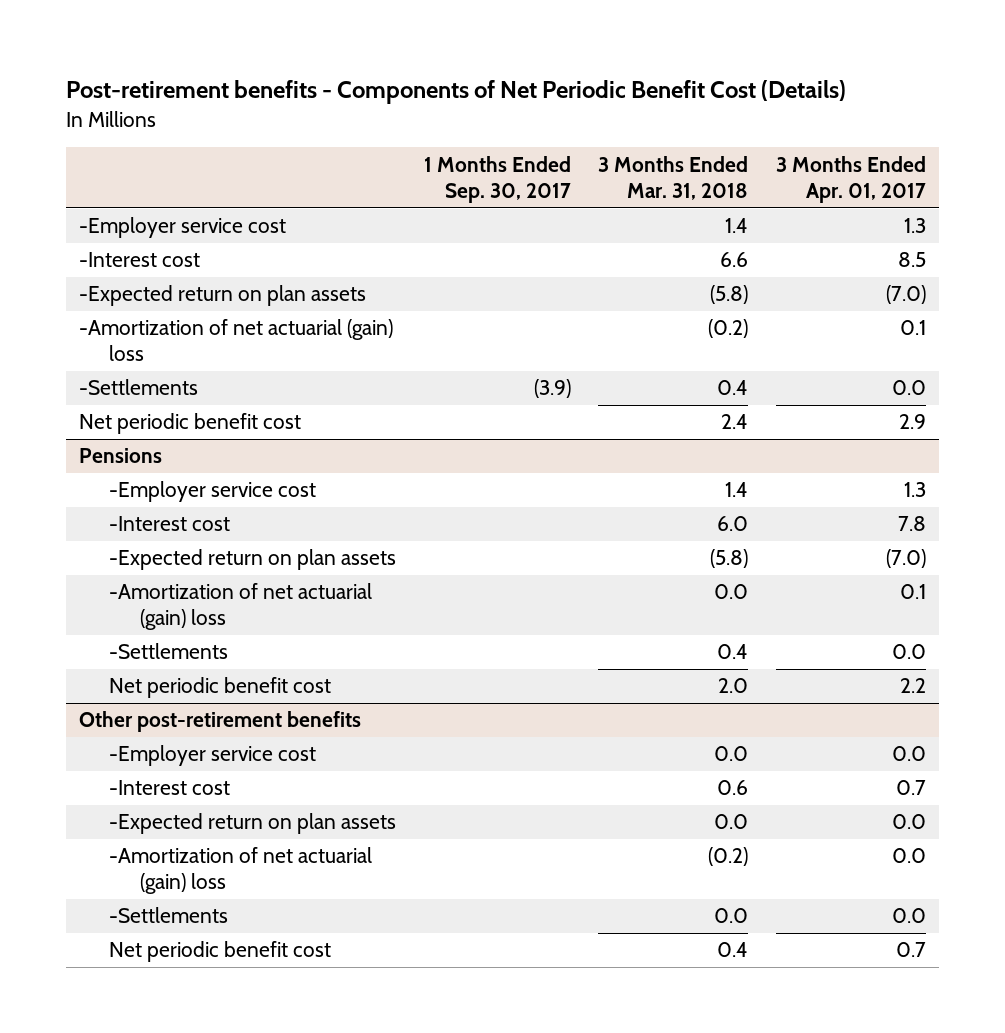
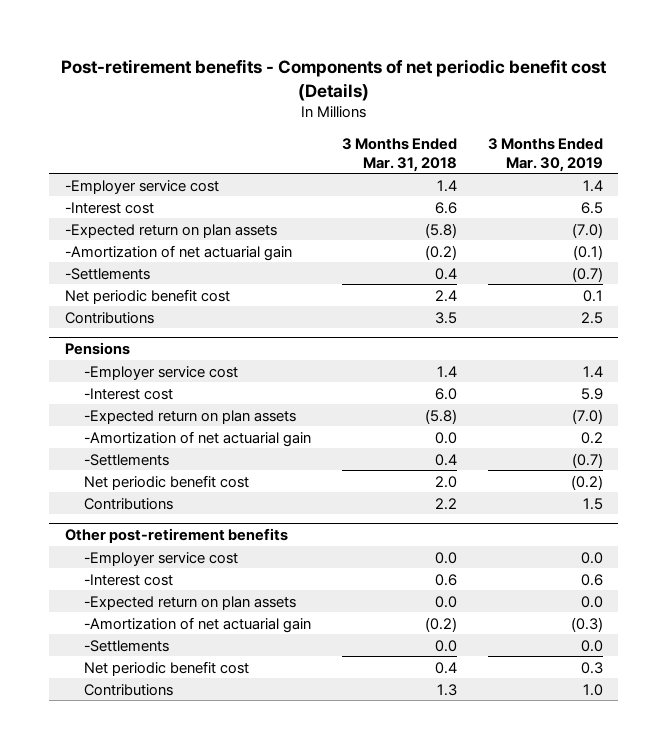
[65,80,846,105] Post-retirement benefits - Components of Net Periodic Benefit Cost (Details) -> [60,59,607,101] Post-retirement benefits - Components of net periodic benefit cost (Details)
[423,155,571,203] 1 Months Ended Sep. 30, 2017 -> none
[775,155,926,203] 3 Months Ended Apr. 01, 2017 -> none
none -> [487,138,603,172] 3 Months Ended Mar. 30, 2019
[79,319,394,362] -Amortization of net actuarial (gain) loss -> [65,244,293,261] -Amortization of net actuarial gain
none -> [65,311,155,324] Contributions
[109,583,373,631] -Amortization of net actuarial (gain) loss -> [83,430,311,447] -Amortization of net actuarial gain
none -> [83,497,173,510] Contributions
[109,847,373,895] -Amortization of net actuarial (gain) loss -> [83,616,311,633] -Amortization of net actuarial gain
none -> [83,683,173,696] Contributions

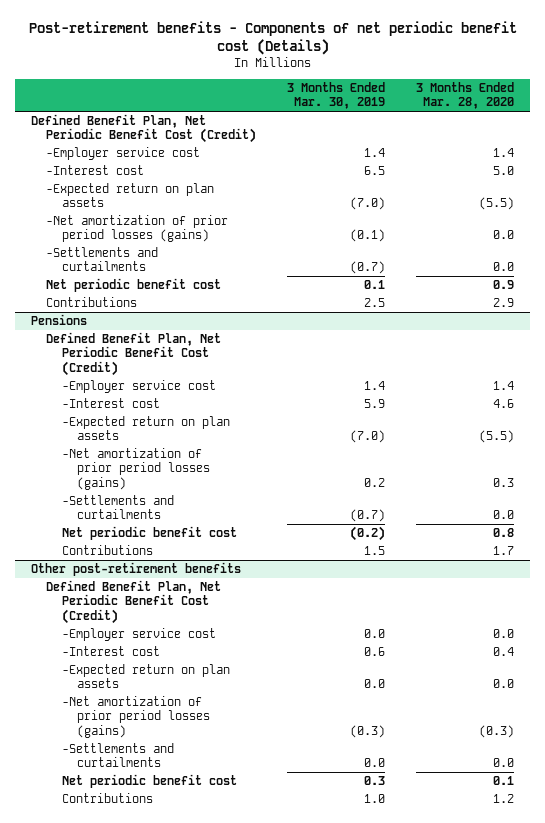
[341,138,457,172] 3 Months Ended Mar. 31, 2018 -> none
none -> [416,81,515,110] 3 Months Ended Mar. 28, 2020
none -> [30,114,257,144] Defined Benefit Plan, Net Periodic Benefit Cost (Credit)
[65,244,293,261] -Amortization of net actuarial gain -> [46,215,229,243] -Net amortization of prior period losses (gains)
[65,267,151,280] -Settlements -> [46,247,159,272] -Settlements and curtailments
none -> [46,332,222,376] Defined Benefit Plan, Net Periodic Benefit Cost (Credit)
[83,430,311,447] -Amortization of net actuarial gain -> [61,448,210,490] -Net amortization of prior period losses (gains)
[83,453,169,466] -Settlements -> [61,495,174,520] -Settlements and curtailments
none -> [46,580,222,624] Defined Benefit Plan, Net Periodic Benefit Cost (Credit)
[83,616,311,633] -Amortization of net actuarial gain -> [61,696,210,738] -Net amortization of prior period losses (gains)
[83,639,169,652] -Settlements -> [61,743,174,768] -Settlements and curtailments

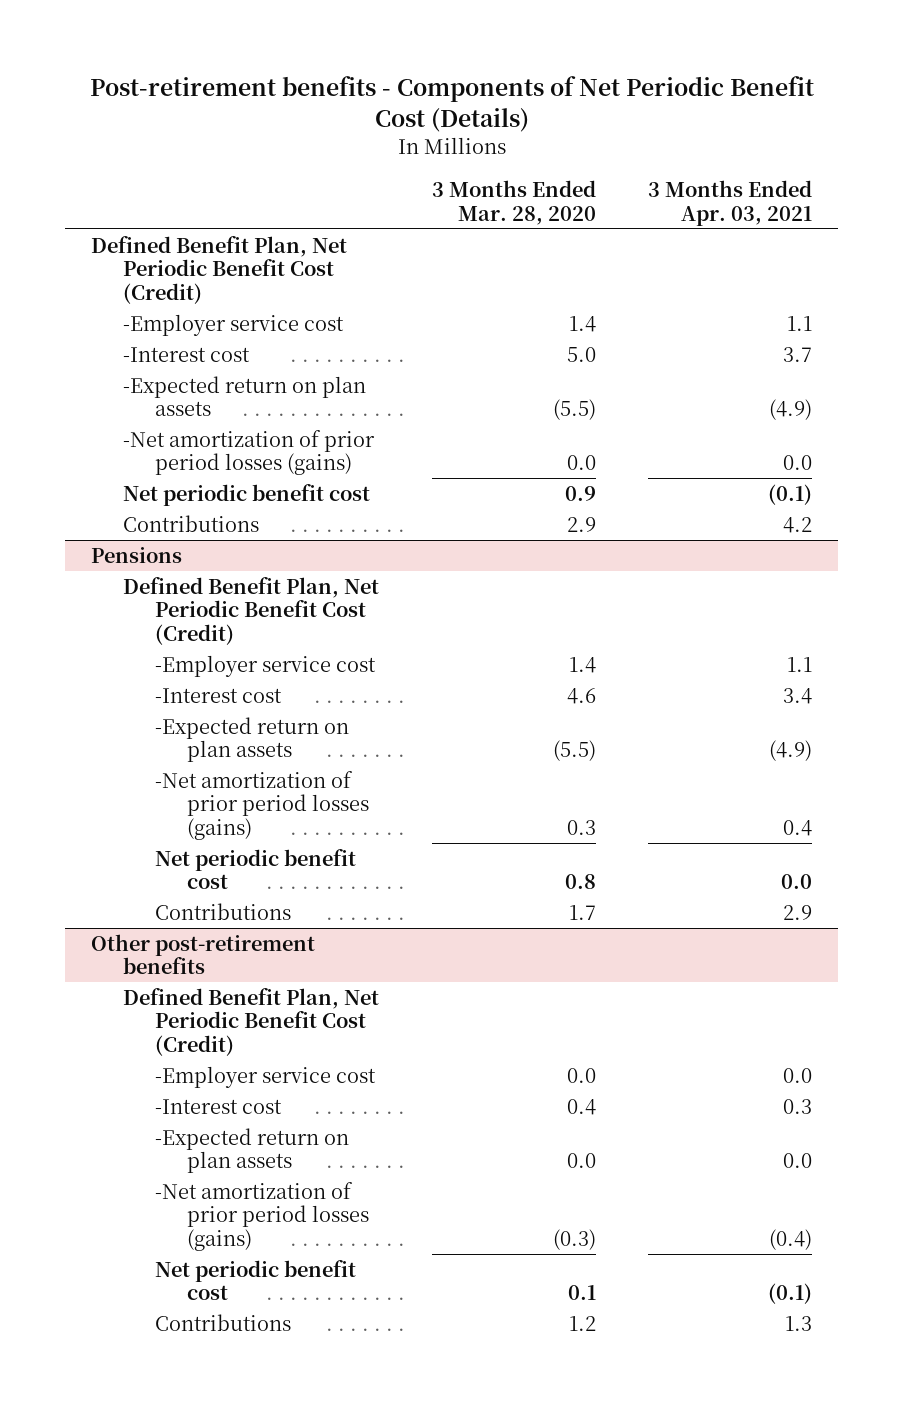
[28,21,517,56] Post-retirement benefits - Components of net periodic benefit cost (Details) -> [89,76,814,133] Post-retirement benefits - Components of Net Periodic Benefit Cost (Details)
[287,81,386,110] 3 Months Ended Mar. 30, 2019 -> none
none -> [648,180,813,226] 3 Months Ended Apr. 03, 2021
[46,247,159,272] -Settlements and curtailments -> none
[61,495,174,520] -Settlements and curtailments -> none
[61,743,174,768] -Settlements and curtailments -> none

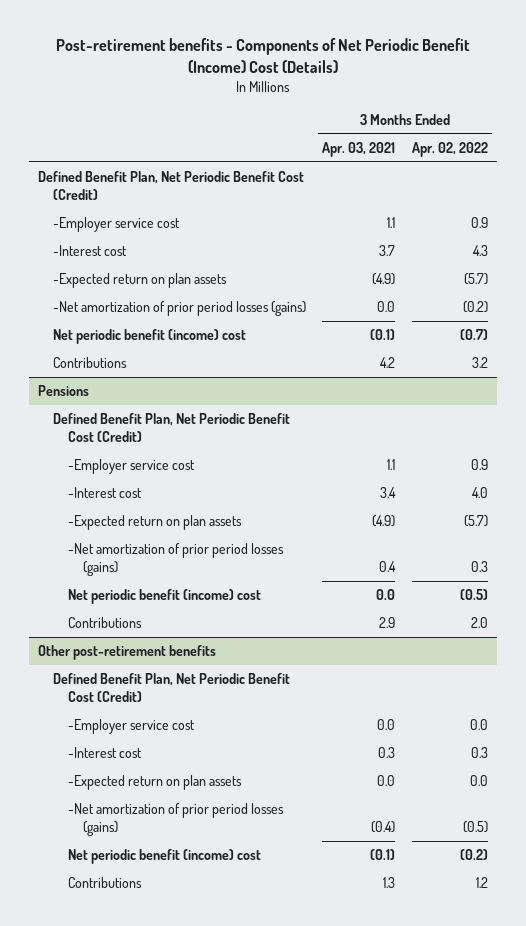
[89,76,814,133] Post-retirement benefits - Components of Net Periodic Benefit Cost (Details) -> [55,38,470,73] Post-retirement benefits - Components of Net Periodic Benefit (Income) Cost (Details)
[431,180,596,225] 3 Months Ended Mar. 28, 2020 -> none
none -> [412,141,489,157] Apr. 02, 2022
[123,483,371,506] Net periodic benefit cost -> [52,329,246,345] Net periodic benefit (income) cost
[155,848,357,890] Net periodic benefit cost -> [67,589,261,605] Net periodic benefit (income) cost
[155,1259,357,1301] Net periodic benefit cost -> [67,849,261,865] Net periodic benefit (income) cost

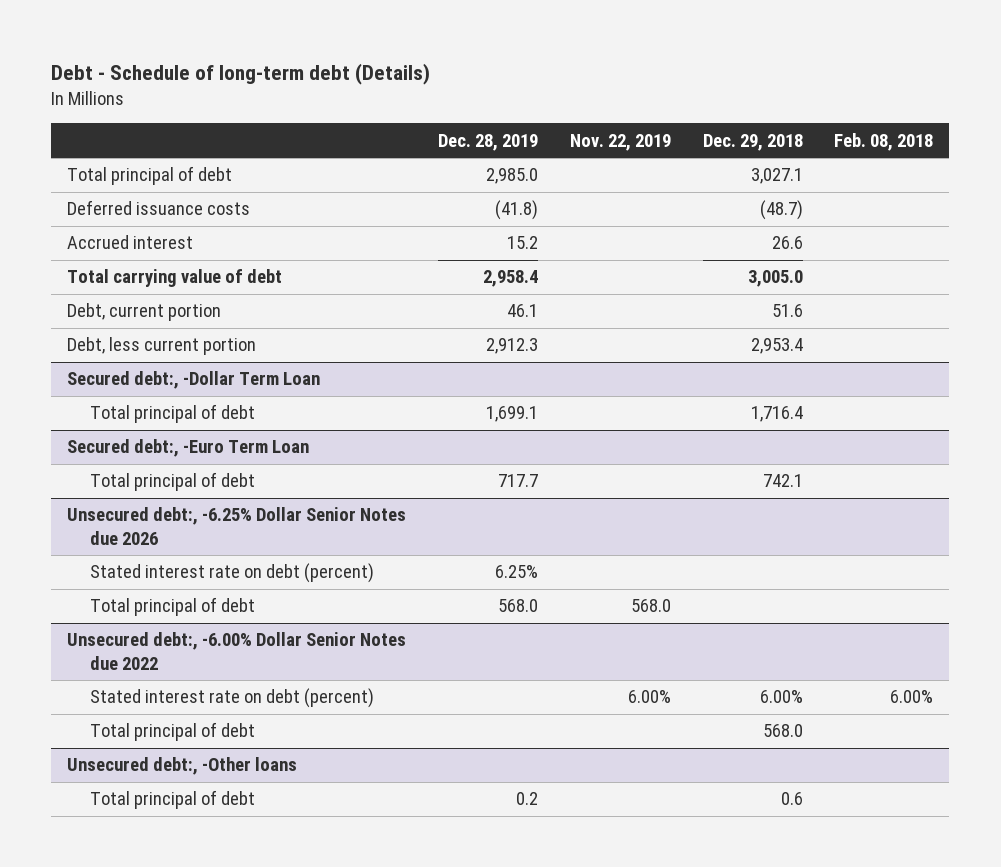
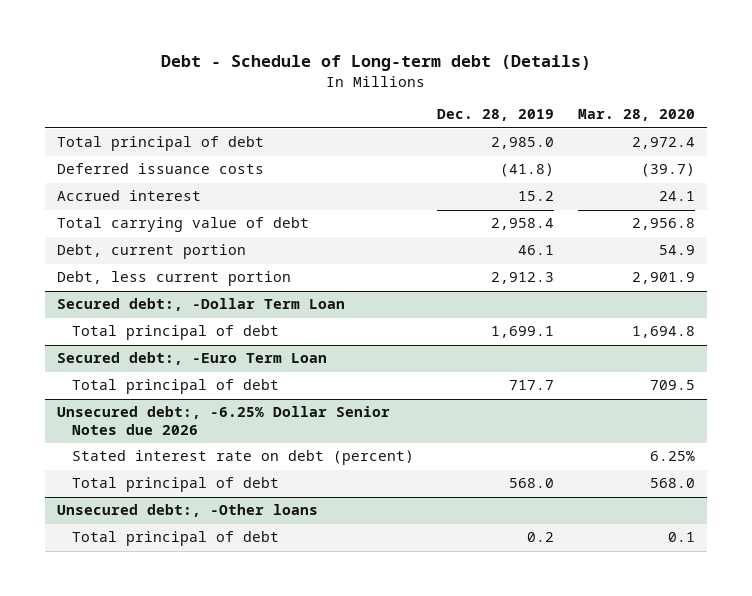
[51,63,431,86] Debt - Schedule of long-term debt (Details) -> [161,55,592,72] Debt - Schedule of Long-term debt (Details)
[569,133,671,151] Nov. 22, 2019 -> none
[702,133,803,151] Dec. 29, 2018 -> none
[834,132,934,151] Feb. 08, 2018 -> none
none -> [577,109,695,122] Mar. 28, 2020
[90,563,375,584] Stated interest rate on debt (percent) -> none
[67,632,407,670] Unsecured debt:, -6.00% Dollar Senior Notes due 2022 -> none
[90,722,256,742] Total principal of debt -> none
[90,597,256,617] Total principal of debt -> [71,477,279,493] Total principal of debt

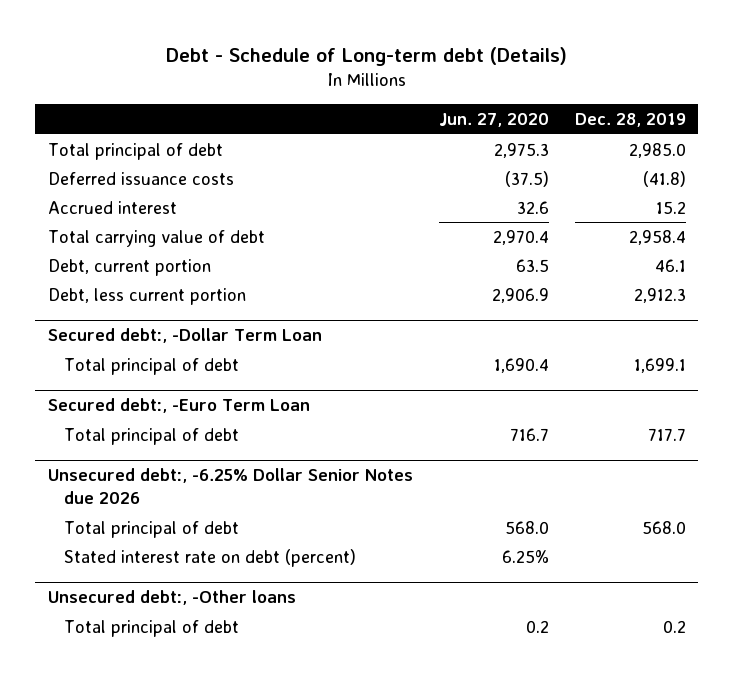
[577,109,695,122] Mar. 28, 2020 -> none
none -> [438,113,549,128] Jun. 27, 2020
[71,450,414,466] Stated interest rate on debt (percent) -> [64,548,357,567] Stated interest rate on debt (percent)

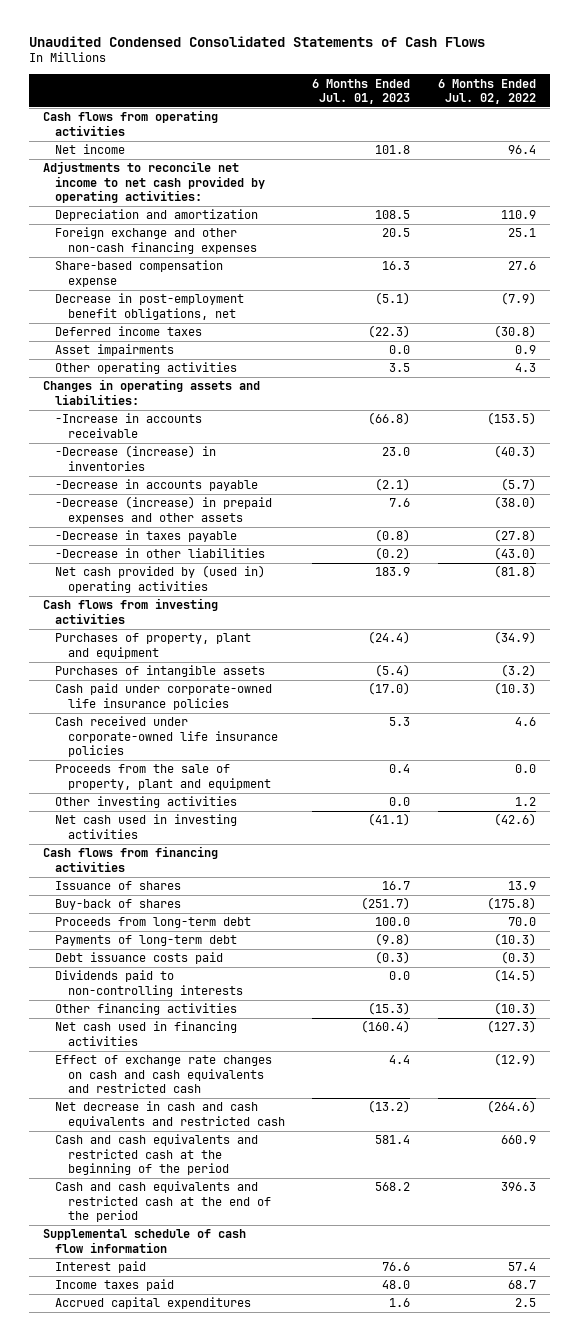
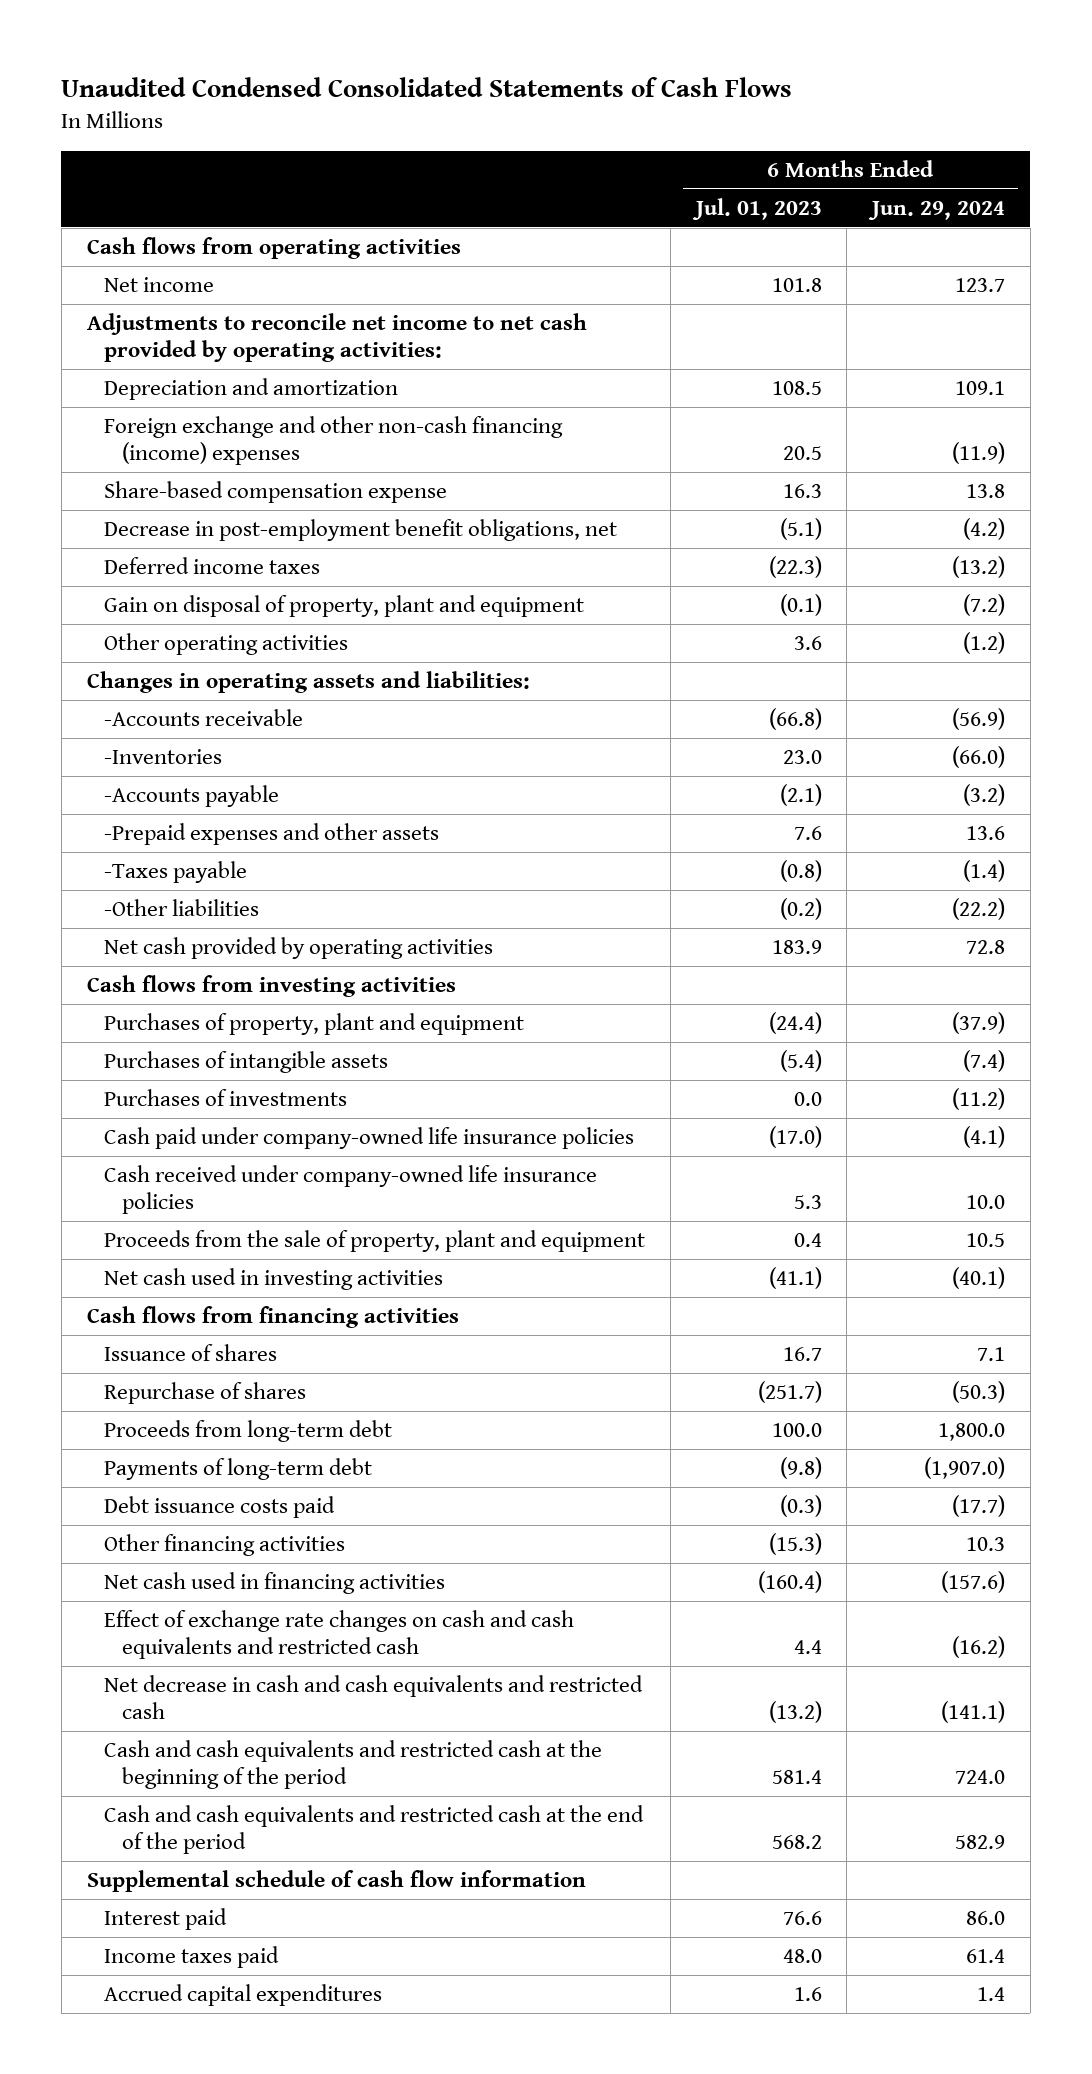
[438,78,537,104] 6 Months Ended Jul. 02, 2022 -> none
none -> [868,200,1006,220] Jun. 29, 2024
[55,227,257,254] Foreign exchange and other non-cash financing expenses -> [104,416,564,465] Foreign exchange and other non-cash financing (income) expenses
[55,344,175,357] Asset impairments -> none
none -> [104,595,585,618] Gain on disposal of property, plant and equipment
[389,363,411,373] 3.5 -> [793,636,822,651] 3.6
[55,413,203,438] -Increase in accounts receivable -> [104,709,304,727] -Accounts receivable
[55,445,217,471] -Decrease (increase) in inventories -> [104,749,223,765] -Inventories
[55,479,259,492] -Decrease in accounts payable -> [104,785,280,808] -Accounts payable
[55,496,273,524] -Decrease (increase) in prepaid expenses and other assets -> [104,823,440,846] -Prepaid expenses and other assets
[55,530,238,543] -Decrease in taxes payable -> [104,861,248,884] -Taxes payable
[55,548,266,559] -Decrease in other liabilities -> [104,899,260,917] -Other liabilities
[55,565,266,593] Net cash provided by (used in) operating activities -> [104,937,494,960] Net cash provided by operating activities
none -> [104,1089,348,1107] Purchases of investments
[55,683,273,710] Cash paid under corporate-owned life insurance policies -> [104,1127,635,1150] Cash paid under company-owned life insurance policies
[55,716,278,758] Cash received under corporate-owned life insurance policies -> [104,1165,598,1214] Cash received under company-owned life insurance policies
[55,796,238,809] Other investing activities -> none
[55,899,182,911] Buy-back of shares -> [104,1382,307,1405] Repurchase of shares
[55,970,243,997] Dividends paid to non-controlling interests -> none

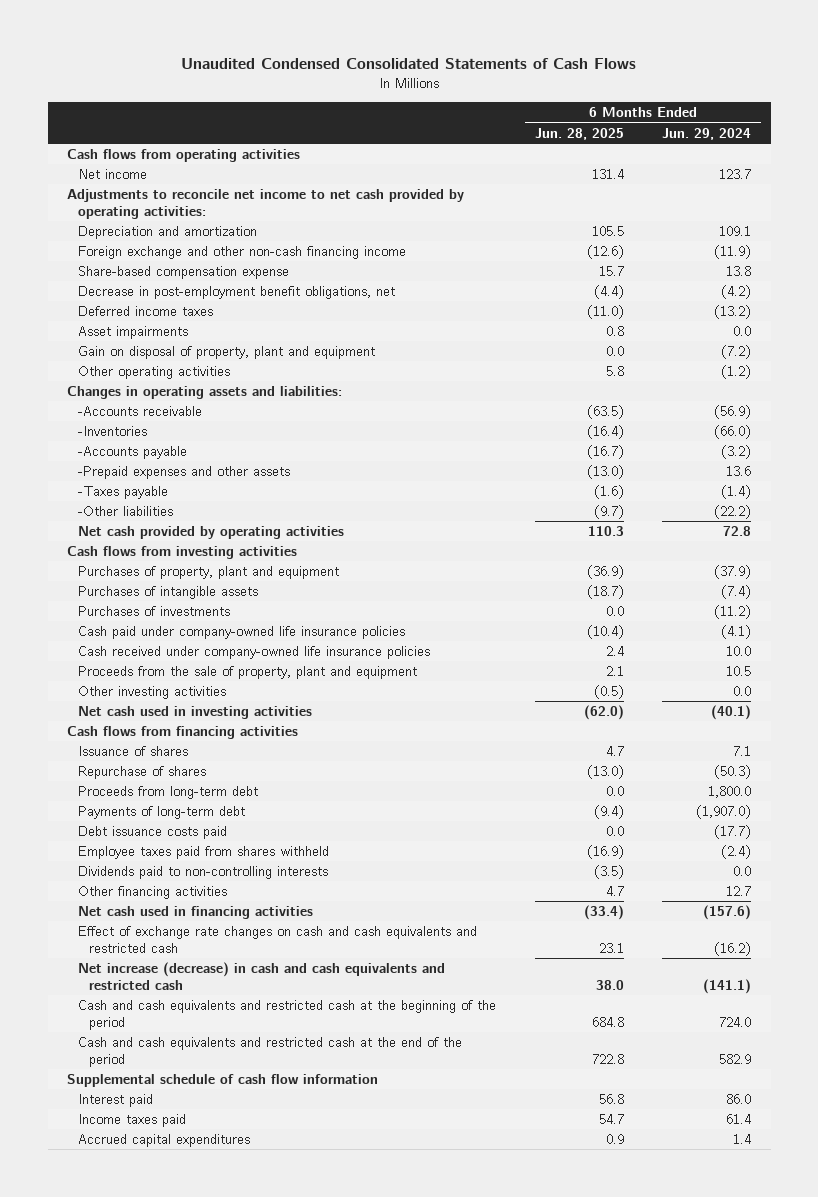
[691,197,822,220] Jul. 01, 2023 -> none
none -> [534,127,624,140] Jun. 28, 2025
[104,416,564,465] Foreign exchange and other non-cash financing (income) expenses -> [78,246,407,260] Foreign exchange and other non-cash financing income
none -> [78,326,189,340] Asset impairments
none -> [78,686,227,700] Other investing activities
none -> [78,846,330,860] Employee taxes paid from shares withheld
none -> [78,866,329,880] Dividends paid to non-controlling interests
[966,1537,1006,1552] 10.3 -> [726,886,752,897] 12.7
[104,1675,644,1719] Net decrease in cash and cash equivalents and restricted cash -> [78,962,446,990] Net increase (decrease) in cash and cash equivalents and restricted cash

